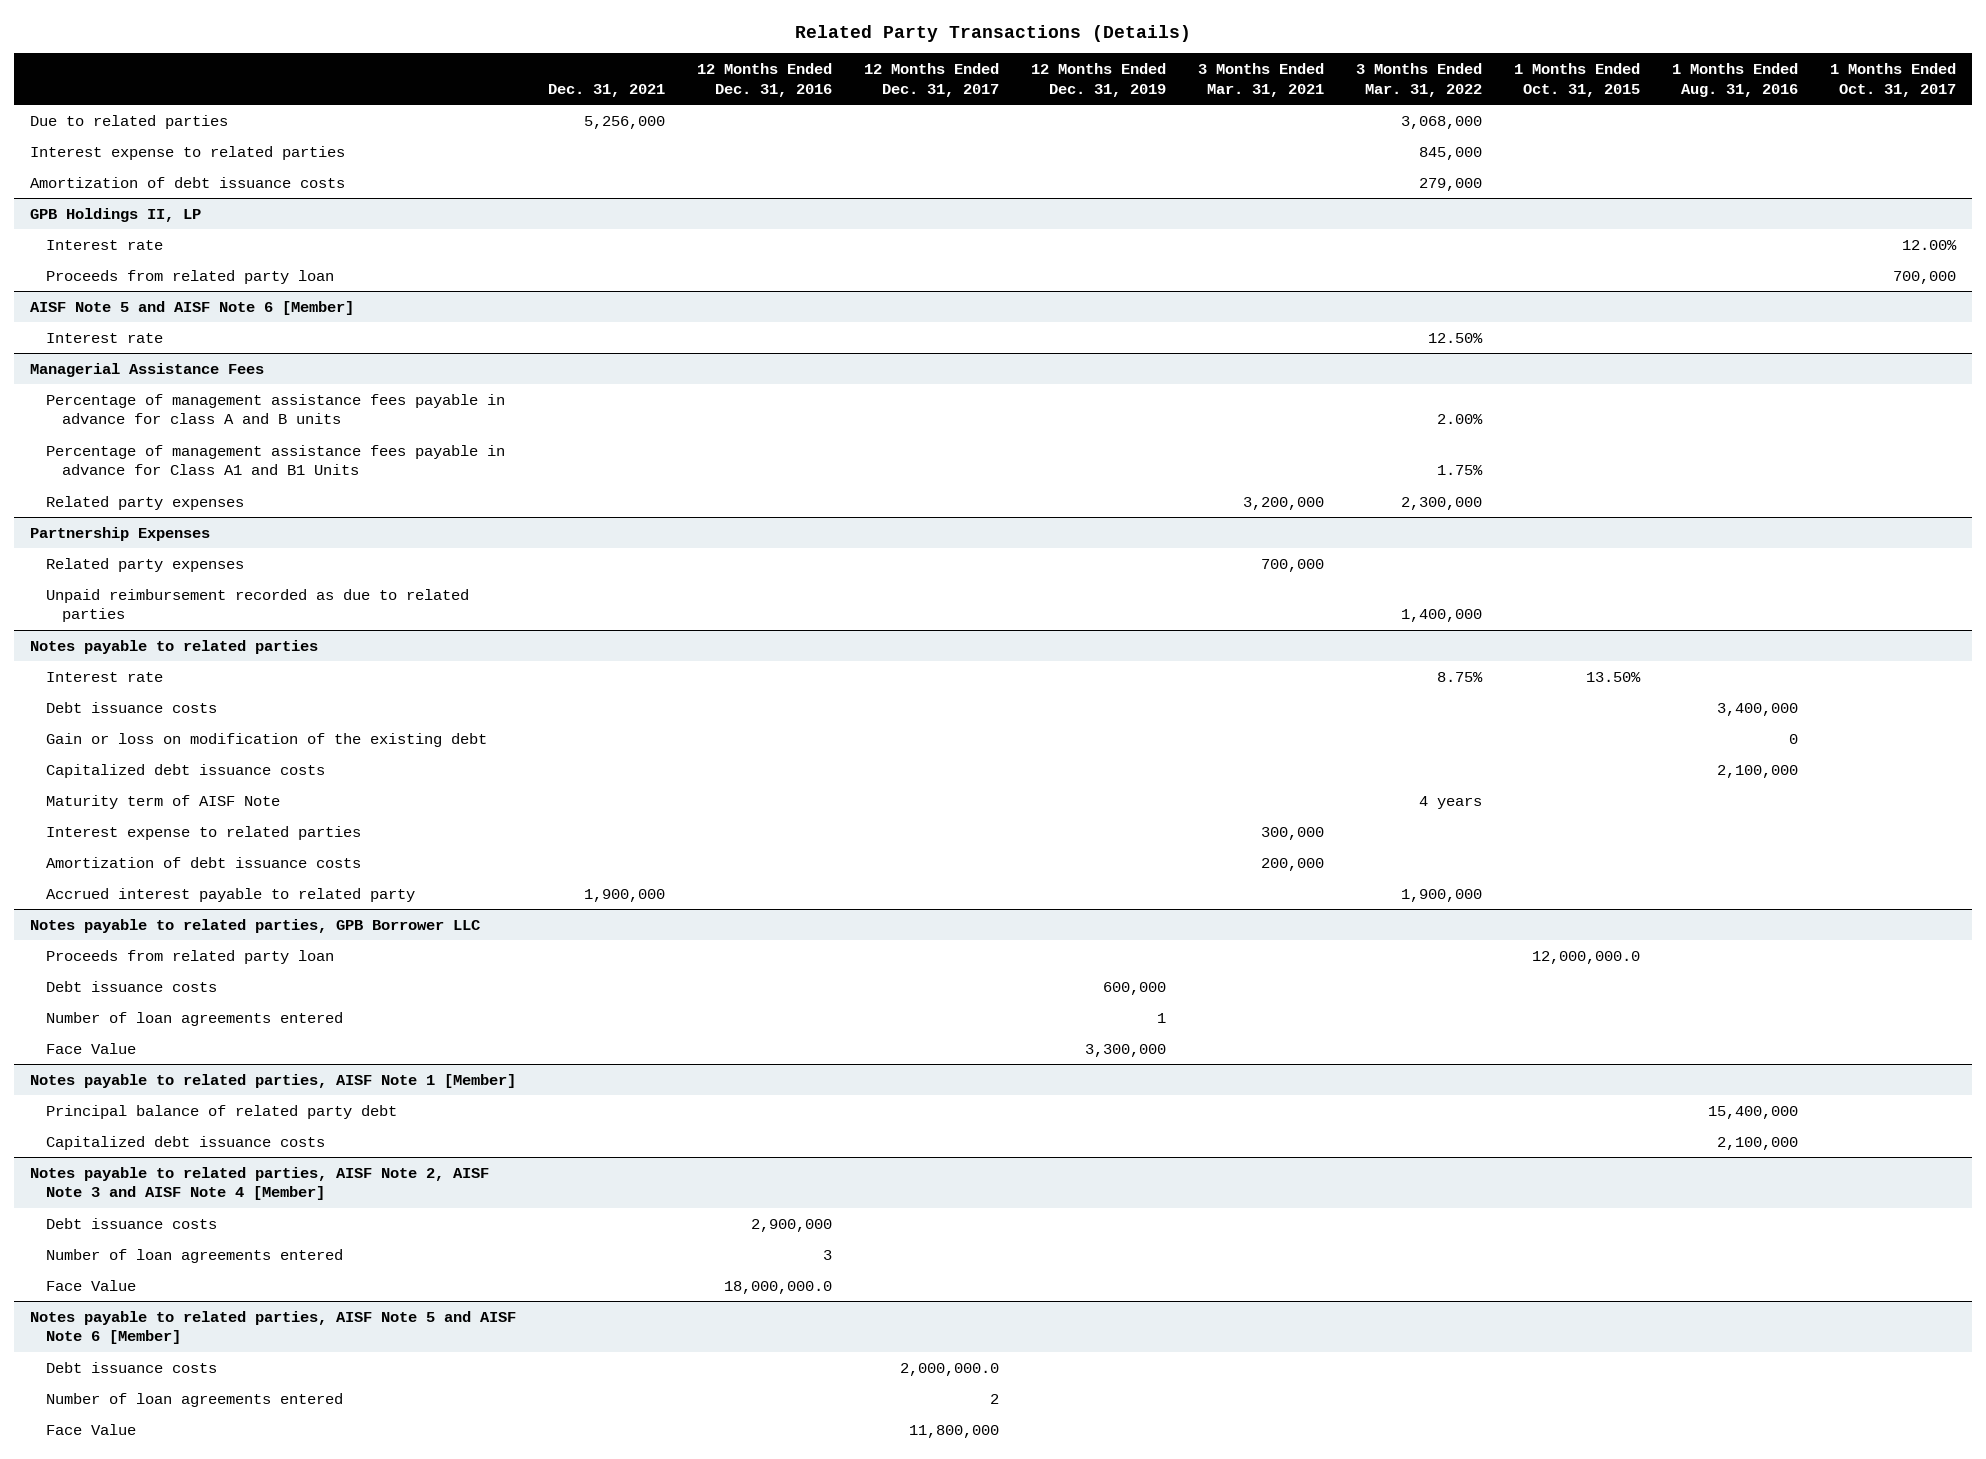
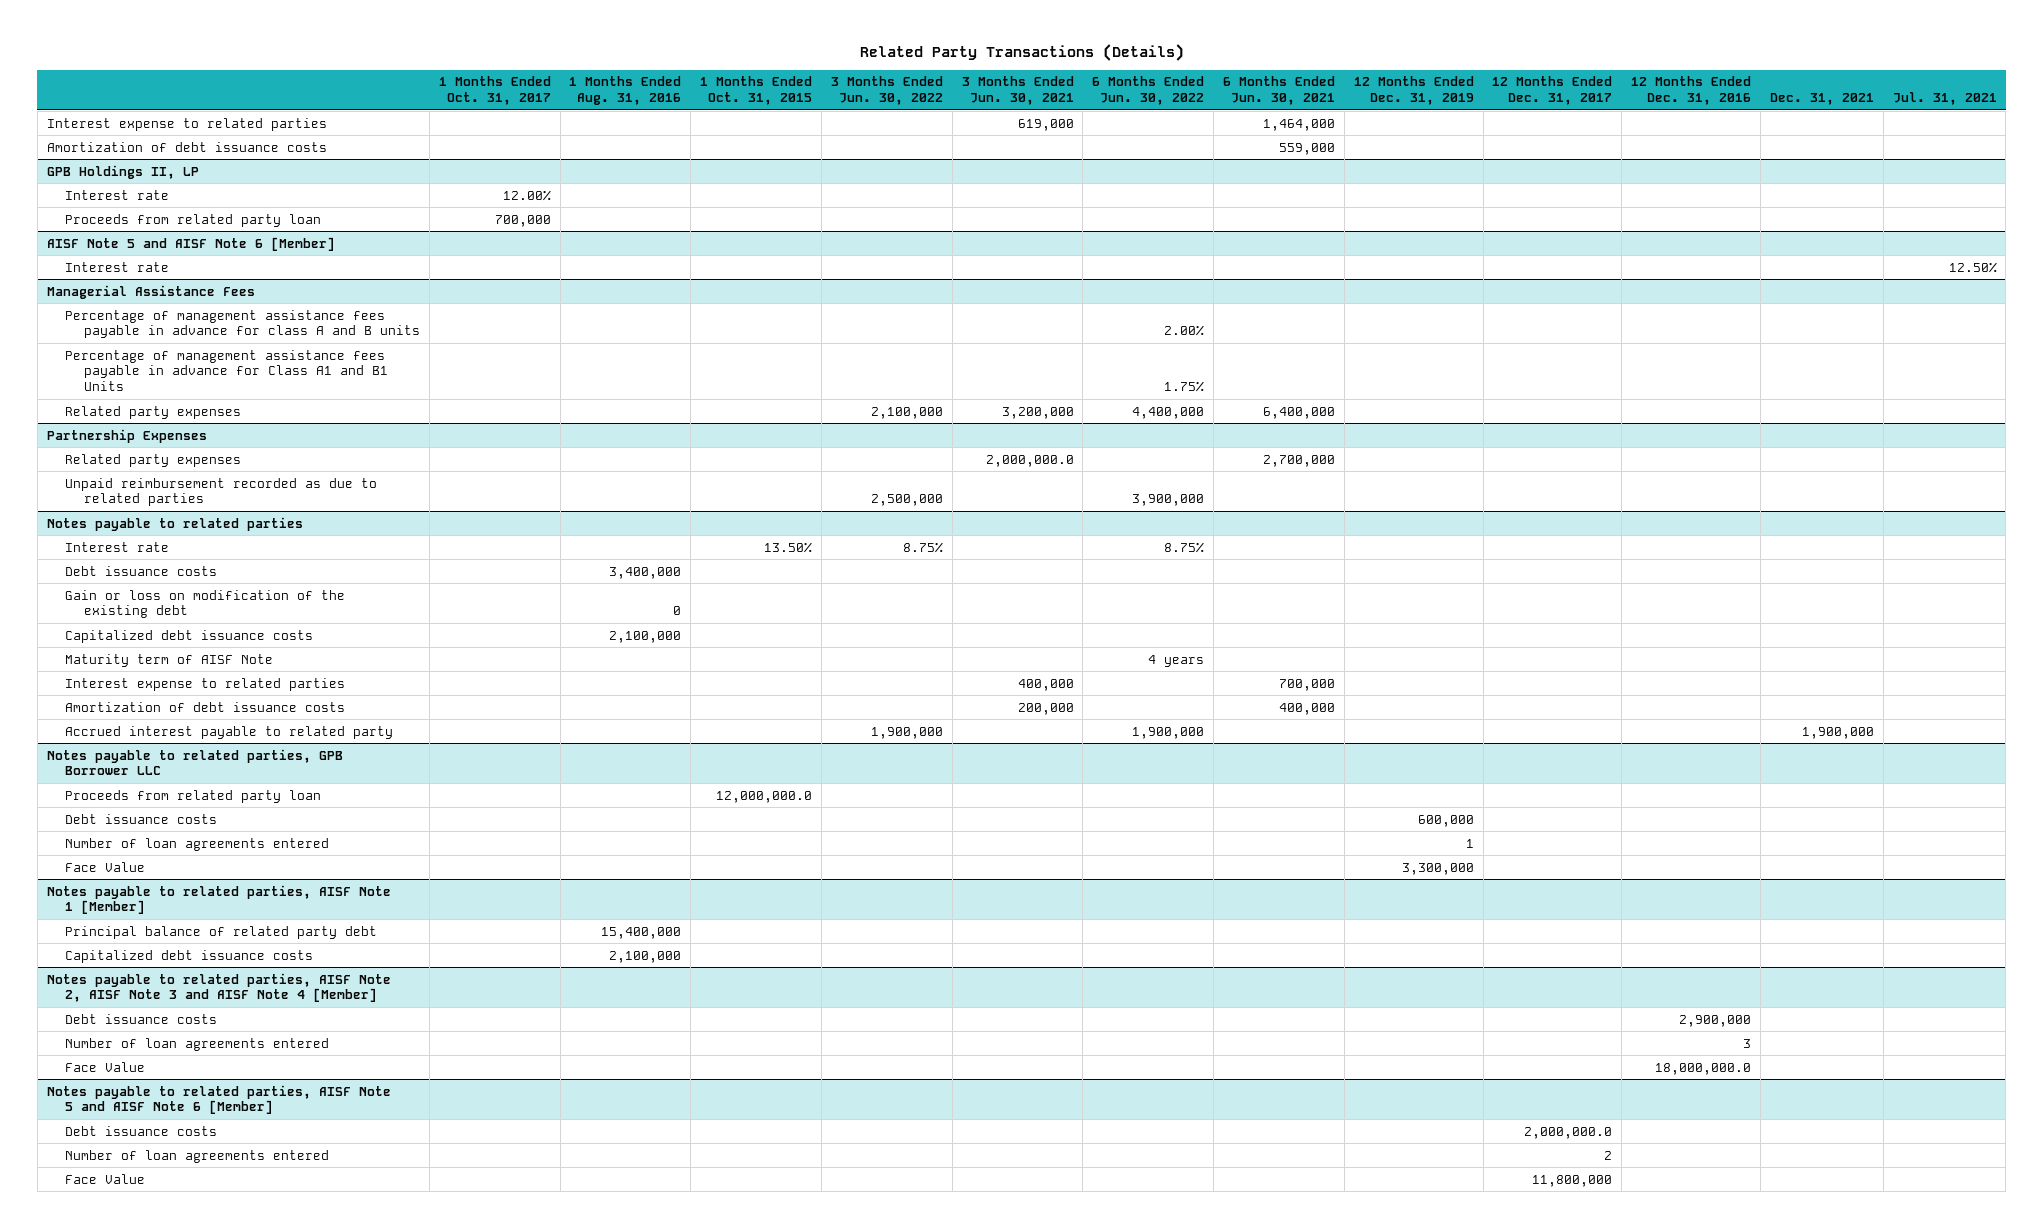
[1198,63,1325,97] 3 Months Ended Mar. 31, 2021 -> none
[1356,63,1483,97] 3 Months Ended Mar. 31, 2022 -> none
none -> [830,76,943,106] 3 Months Ended Jun. 30, 2022
none -> [961,76,1074,106] 3 Months Ended Jun. 30, 2021
none -> [1092,76,1205,106] 6 Months Ended Jun. 30, 2022
none -> [1223,76,1336,106] 6 Months Ended Jun. 30, 2021
none -> [1892,92,1997,106] Jul. 31, 2021
[29,114,228,129] Due to related parties -> none

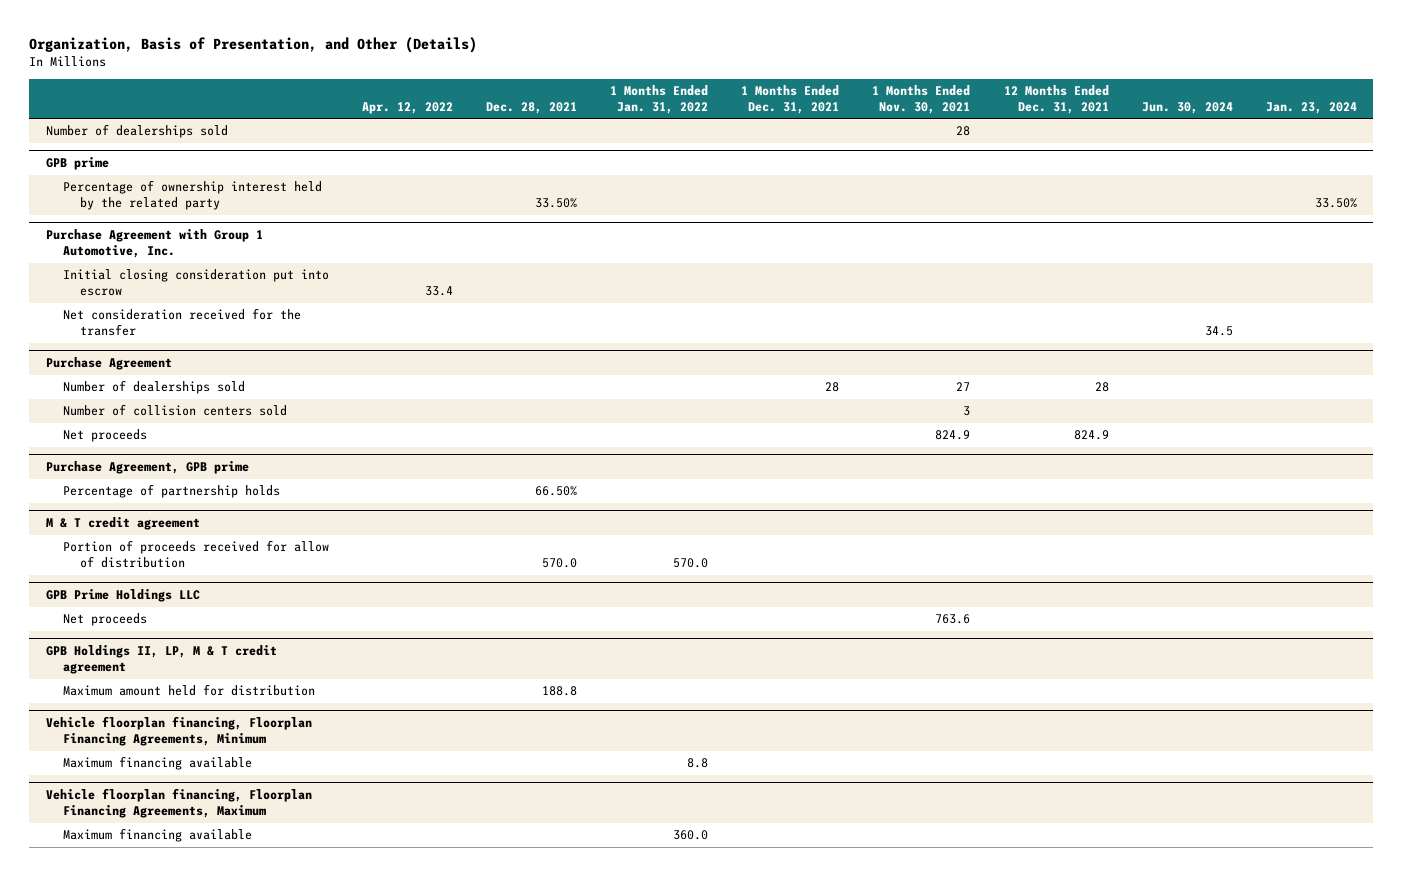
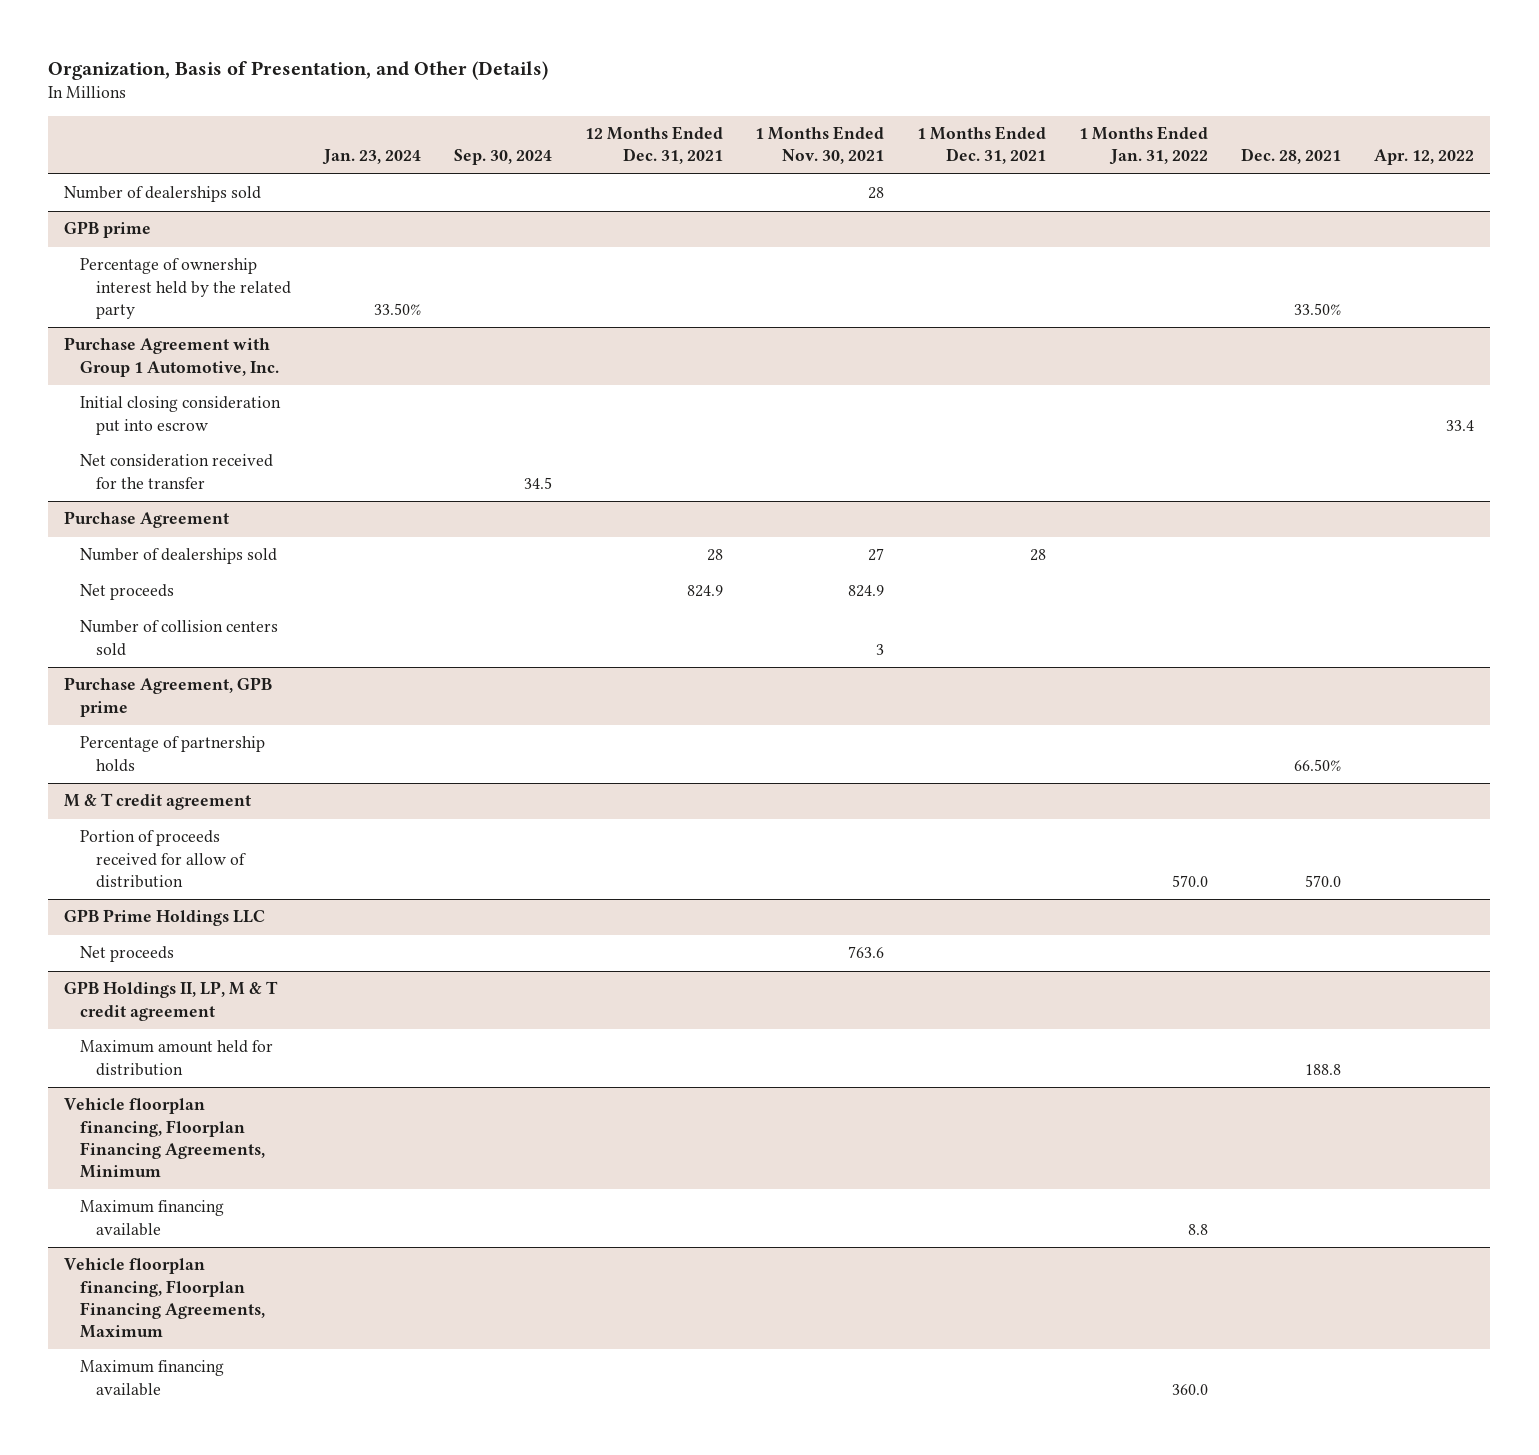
[1141,101,1233,114] Jun. 30, 2024 -> none
none -> [453,149,552,166] Sep. 30, 2024
[62,404,287,417] Number of collision centers sold -> [80,620,279,656] Number of collision centers sold

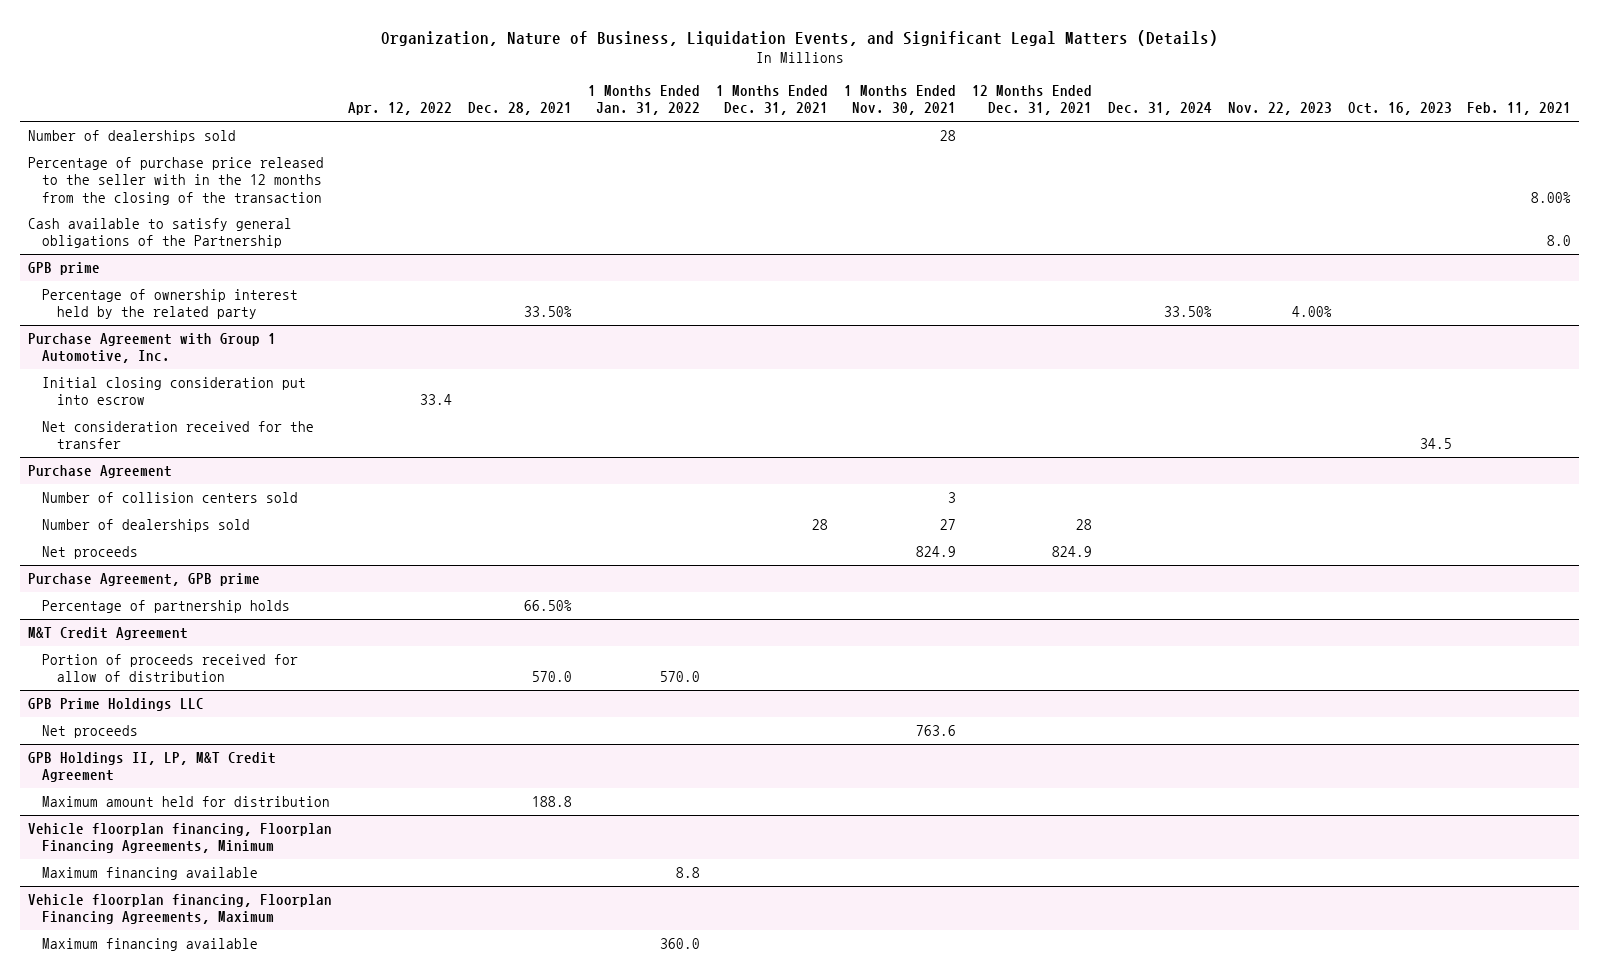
[48,60,549,80] Organization, Basis of Presentation, and Other (Details) -> [380,29,1218,46] Organization, Nature of Business, Liquidation Events, and Significant Legal Matters (Details)
[321,149,421,166] Jan. 23, 2024 -> none
[453,149,552,166] Sep. 30, 2024 -> none
none -> [1107,102,1212,116] Dec. 31, 2024
none -> [1227,102,1332,116] Nov. 22, 2023
none -> [1347,102,1452,116] Oct. 16, 2023
none -> [1467,102,1572,116] Feb. 11, 2021
none -> [28,156,325,205] Percentage of purchase price released to the seller with in the 12 months from the closing of the transaction
none -> [28,217,293,249] Cash available to satisfy general obligations of the Partnership
[80,620,279,656] Number of collision centers sold -> [42,491,299,503] Number of collision centers sold
[64,793,252,811] M & T credit agreement -> [28,626,189,640] M&T Credit Agreement
[64,981,279,1021] GPB Holdings II, LP, M & T credit agreement -> [28,751,277,783] GPB Holdings II, LP, M&T Credit Agreement

